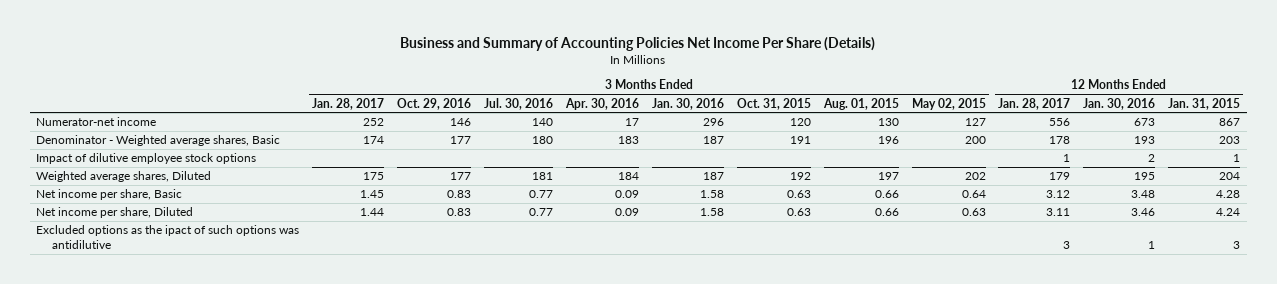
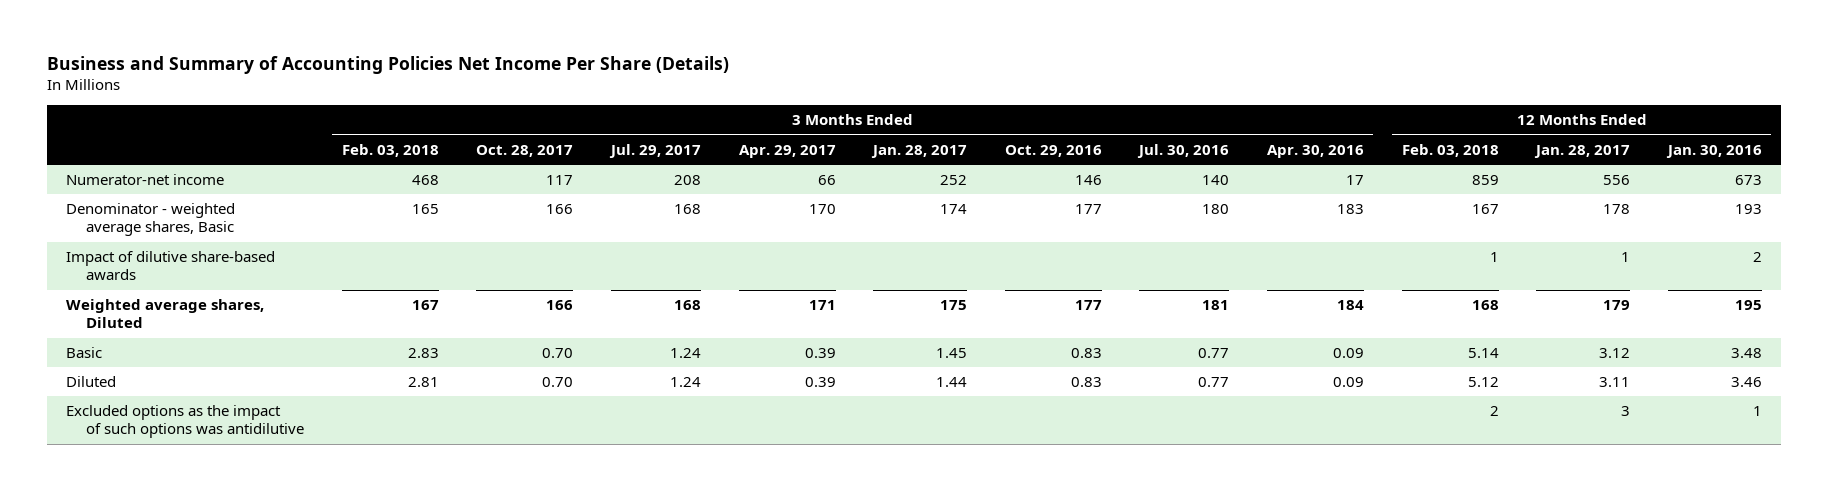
[651,97,724,110] Jan. 30, 2016 -> none
[736,97,811,110] Oct. 31, 2015 -> none
[822,97,899,110] Aug. 01, 2015 -> none
[911,97,986,110] May 02, 2015 -> none
[1168,97,1241,110] Jan. 31, 2015 -> none
none -> [341,143,439,157] Feb. 03, 2018
none -> [476,144,574,157] Oct. 28, 2017
none -> [608,143,701,158] Jul. 29, 2017
none -> [738,144,836,158] Apr. 29, 2017
none -> [1401,143,1499,157] Feb. 03, 2018
[36,135,281,147] Denominator - Weighted average shares, Basic -> [65,203,235,237] Denominator - weighted average shares, Basic
[36,153,257,165] Impact of dilutive employee stock options -> [65,251,275,281] Impact of dilutive share-based awards
[36,189,183,201] Net income per share, Basic -> [65,347,102,359] Basic
[36,207,194,219] Net income per share, Diluted -> [65,376,116,388] Diluted
[36,225,300,249] Excluded options as the ipact of such options was antidilutive -> [65,405,304,439] Excluded options as the impact of such options was antidilutive

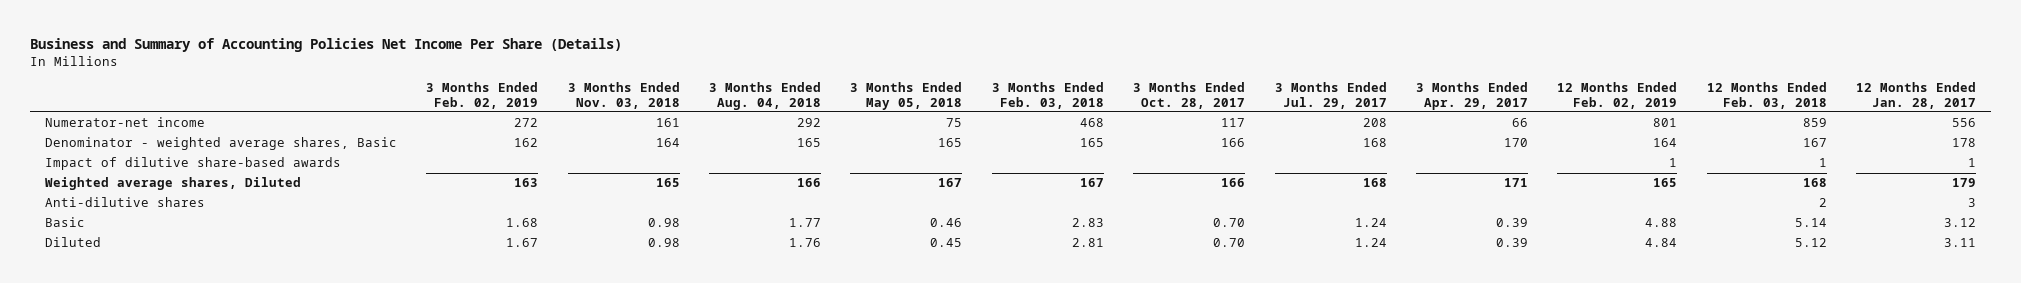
[871,144,968,158] Jan. 28, 2017 -> none
[1004,144,1102,157] Oct. 29, 2016 -> none
[1137,143,1230,158] Jul. 30, 2016 -> none
[1267,144,1365,158] Apr. 30, 2016 -> none
[1666,144,1763,158] Jan. 30, 2016 -> none
none -> [426,82,539,109] 3 Months Ended Feb. 02, 2019
none -> [567,82,680,109] 3 Months Ended Nov. 03, 2018
none -> [708,82,821,110] 3 Months Ended Aug. 04, 2018
none -> [850,82,963,110] 3 Months Ended May 05, 2018
none -> [1557,82,1678,109] 12 Months Ended Feb. 02, 2019
none -> [44,197,205,208] Anti-dilutive shares
[65,405,304,439] Excluded options as the impact of such options was antidilutive -> none

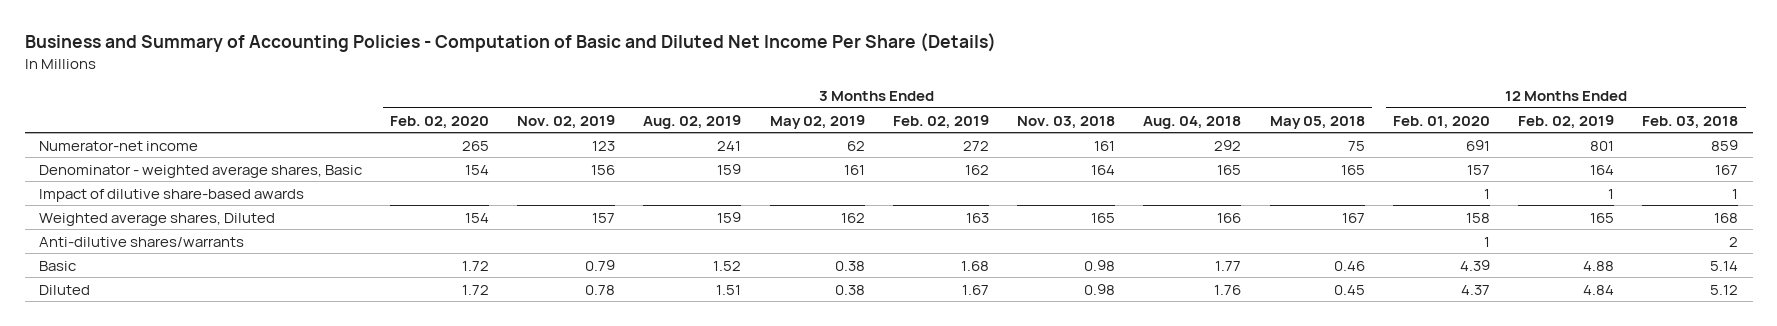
[30,38,623,53] Business and Summary of Accounting Policies Net Income Per Share (Details) -> [24,33,996,53] Business and Summary of Accounting Policies - Computation of Basic and Diluted Net Income Per Share (Details)
[991,82,1104,109] 3 Months Ended Feb. 03, 2018 -> none
[1133,82,1246,109] 3 Months Ended Oct. 28, 2017 -> none
[1274,82,1387,109] 3 Months Ended Jul. 29, 2017 -> none
[1415,82,1528,110] 3 Months Ended Apr. 29, 2017 -> none
[1856,82,1977,109] 12 Months Ended Jan. 28, 2017 -> none
none -> [389,115,489,129] Feb. 02, 2020
none -> [517,114,616,129] Nov. 02, 2019
none -> [643,114,742,129] Aug. 02, 2019
none -> [769,114,865,129] May 02, 2019
none -> [1392,115,1490,129] Feb. 01, 2020
[44,197,205,208] Anti-dilutive shares -> [38,236,244,247] Anti-dilutive shares/warrants

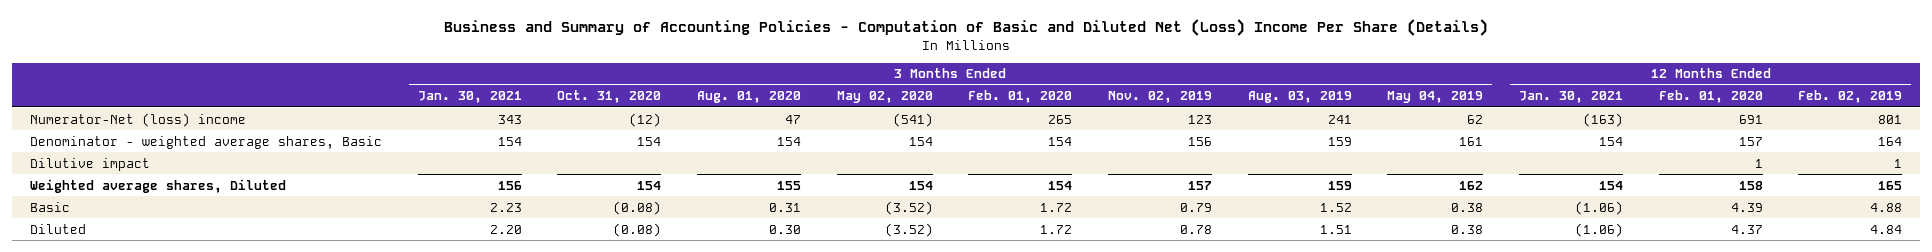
[24,33,996,53] Business and Summary of Accounting Policies - Computation of Basic and Diluted Net Income Per Share (Details) -> [444,19,1489,37] Business and Summary of Accounting Policies - Computation of Basic and Diluted Net (Loss) Income Per Share (Details)
[389,115,489,129] Feb. 02, 2020 -> none
[643,114,742,129] Aug. 02, 2019 -> none
[769,114,865,129] May 02, 2019 -> none
[892,114,989,129] Feb. 02, 2019 -> none
[1017,115,1116,129] Nov. 03, 2018 -> none
[1143,115,1242,129] Aug. 04, 2018 -> none
[1269,115,1365,129] May 05, 2018 -> none
[1642,115,1739,129] Feb. 03, 2018 -> none
none -> [417,91,522,104] Jan. 30, 2021
none -> [557,90,662,104] Oct. 31, 2020
none -> [697,91,802,104] Aug. 01, 2020
none -> [836,91,933,104] May 02, 2020
none -> [968,90,1073,104] Feb. 01, 2020
none -> [1247,91,1352,104] Aug. 03, 2019
none -> [1387,91,1484,104] May 04, 2019
none -> [1518,91,1623,104] Jan. 30, 2021
[38,140,198,151] Numerator-net income -> [30,112,247,127] Numerator-Net (loss) income
[38,188,304,202] Impact of dilutive share-based awards -> [30,157,151,171] Dilutive impact
[38,236,244,247] Anti-dilutive shares/warrants -> none

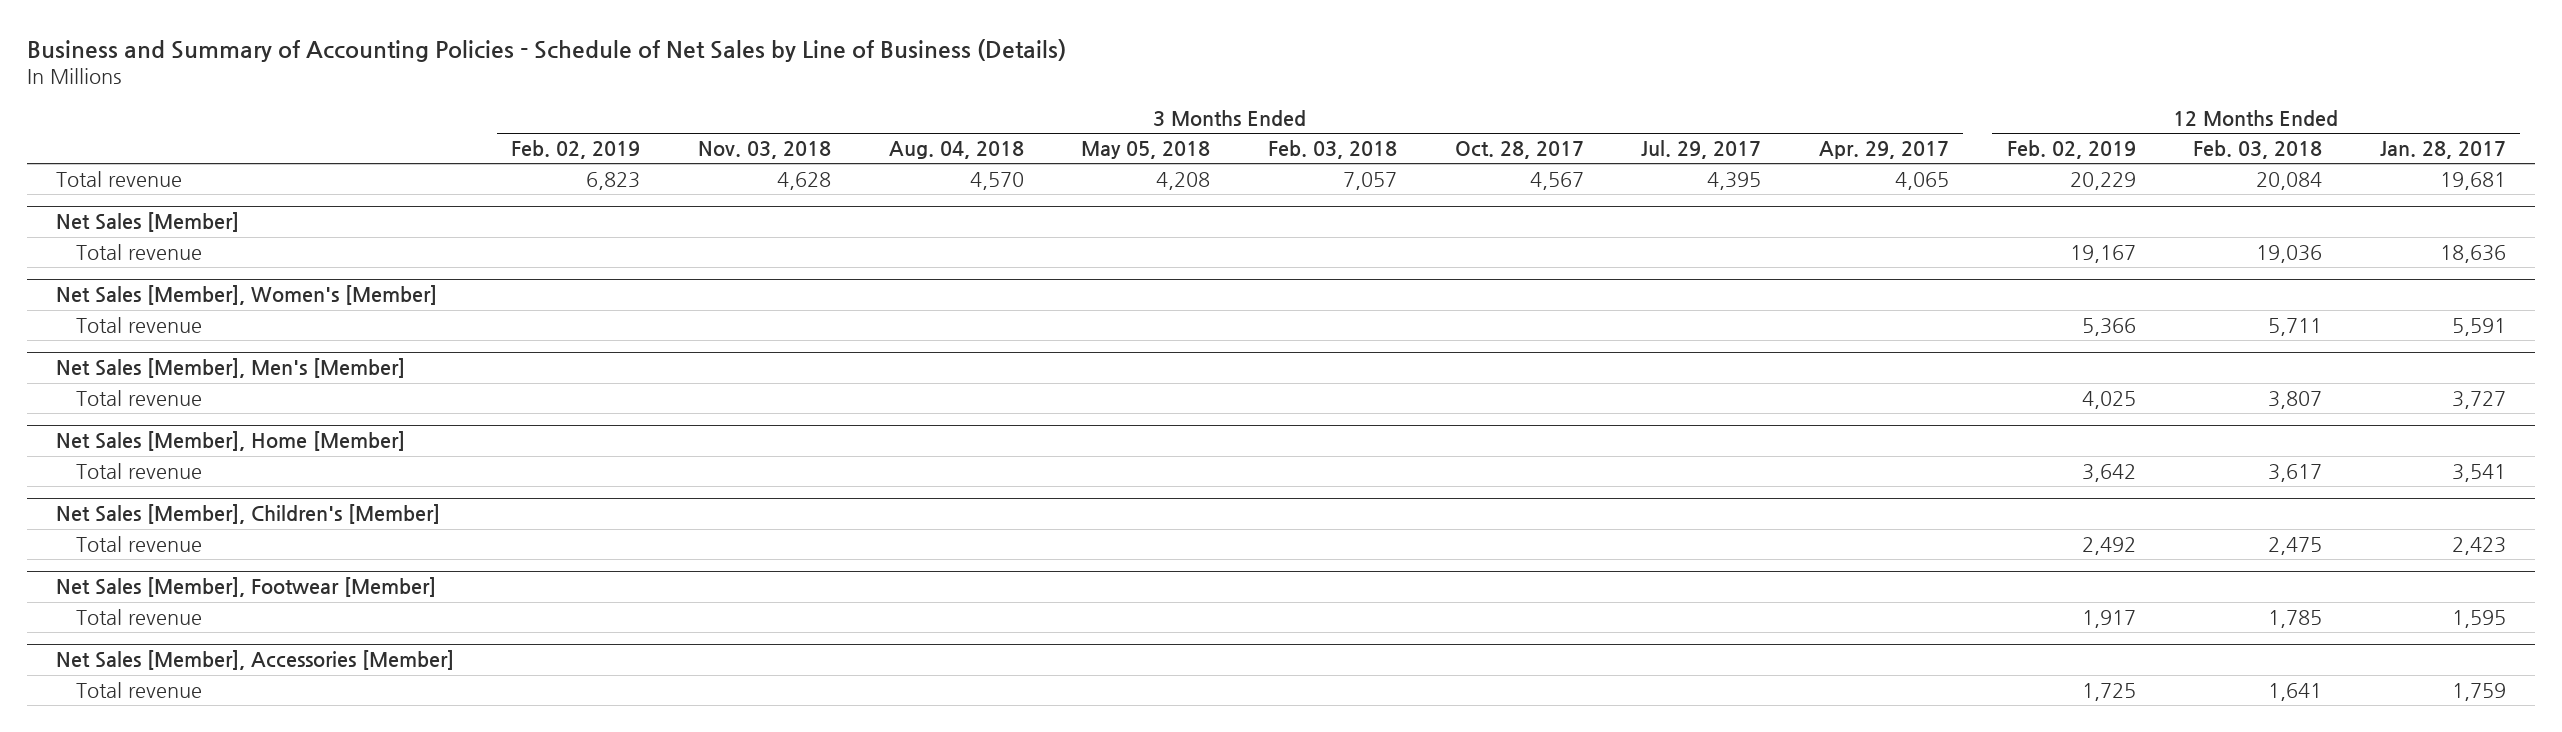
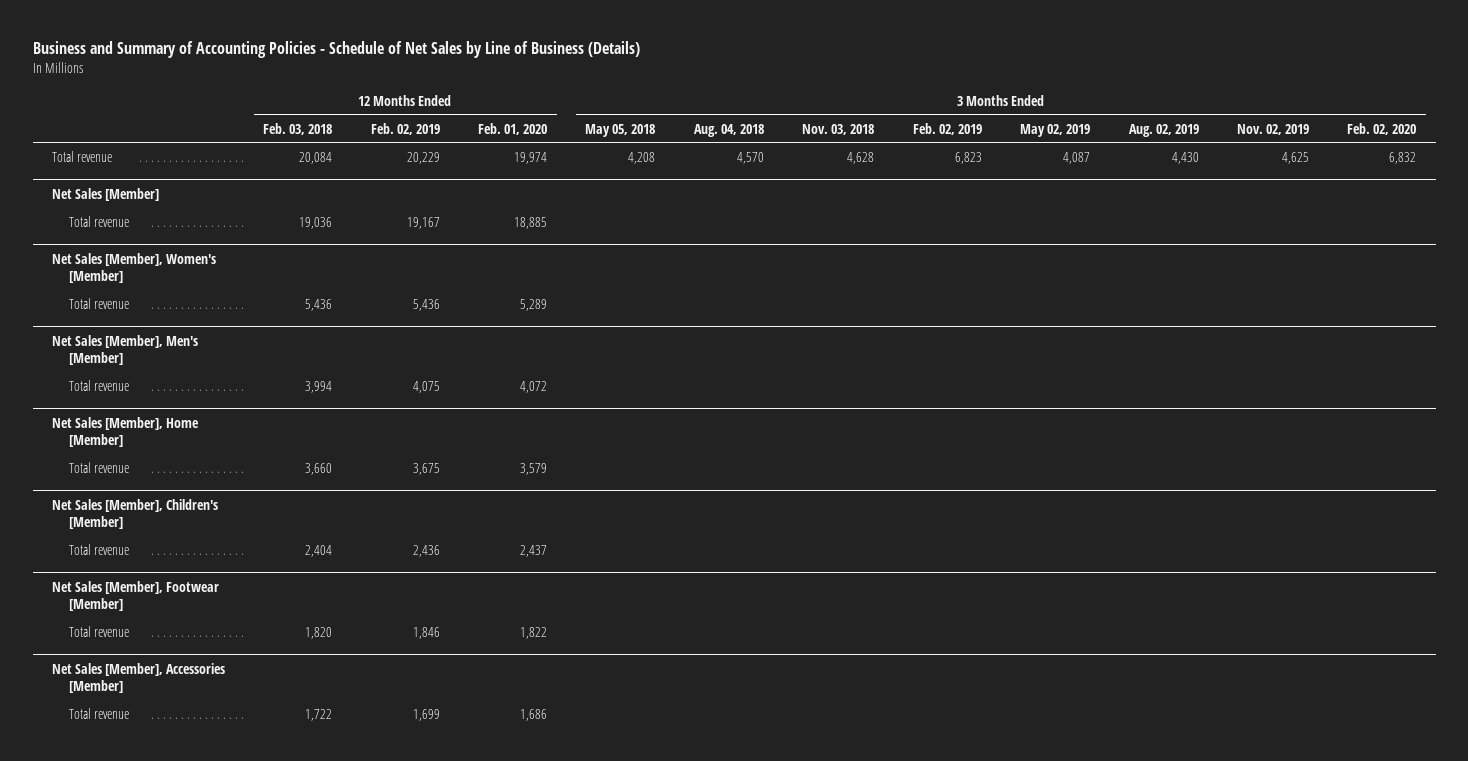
[1268,140,1398,160] Feb. 03, 2018 -> none
[1454,141,1584,160] Oct. 28, 2017 -> none
[1641,140,1762,160] Jul. 29, 2017 -> none
[1819,141,1950,160] Apr. 29, 2017 -> none
[2380,141,2507,160] Jan. 28, 2017 -> none
none -> [478,122,548,135] Feb. 01, 2020
none -> [1020,123,1091,137] May 02, 2019
none -> [1128,123,1199,137] Aug. 02, 2019
none -> [1237,123,1310,135] Nov. 02, 2019
none -> [1347,122,1417,135] Feb. 02, 2020
[2081,317,2136,336] 5,366 -> [412,298,440,311] 5,436
[2268,317,2323,336] 5,711 -> [305,298,333,311] 5,436
[2081,390,2136,409] 4,025 -> [412,380,440,393] 4,075
[2268,390,2323,409] 3,807 -> [305,380,333,393] 3,994
[2081,463,2136,482] 3,642 -> [412,462,440,475] 3,675
[2268,463,2323,482] 3,617 -> [305,462,333,475] 3,660
[2081,536,2136,555] 2,492 -> [412,544,440,557] 2,436
[2268,536,2323,555] 2,475 -> [305,544,333,557] 2,404
[2081,609,2136,628] 1,917 -> [412,626,440,639] 1,846
[2268,609,2323,628] 1,785 -> [305,626,333,639] 1,820
[2081,682,2136,701] 1,725 -> [412,708,440,721] 1,699
[2268,682,2323,701] 1,641 -> [305,708,333,721] 1,722

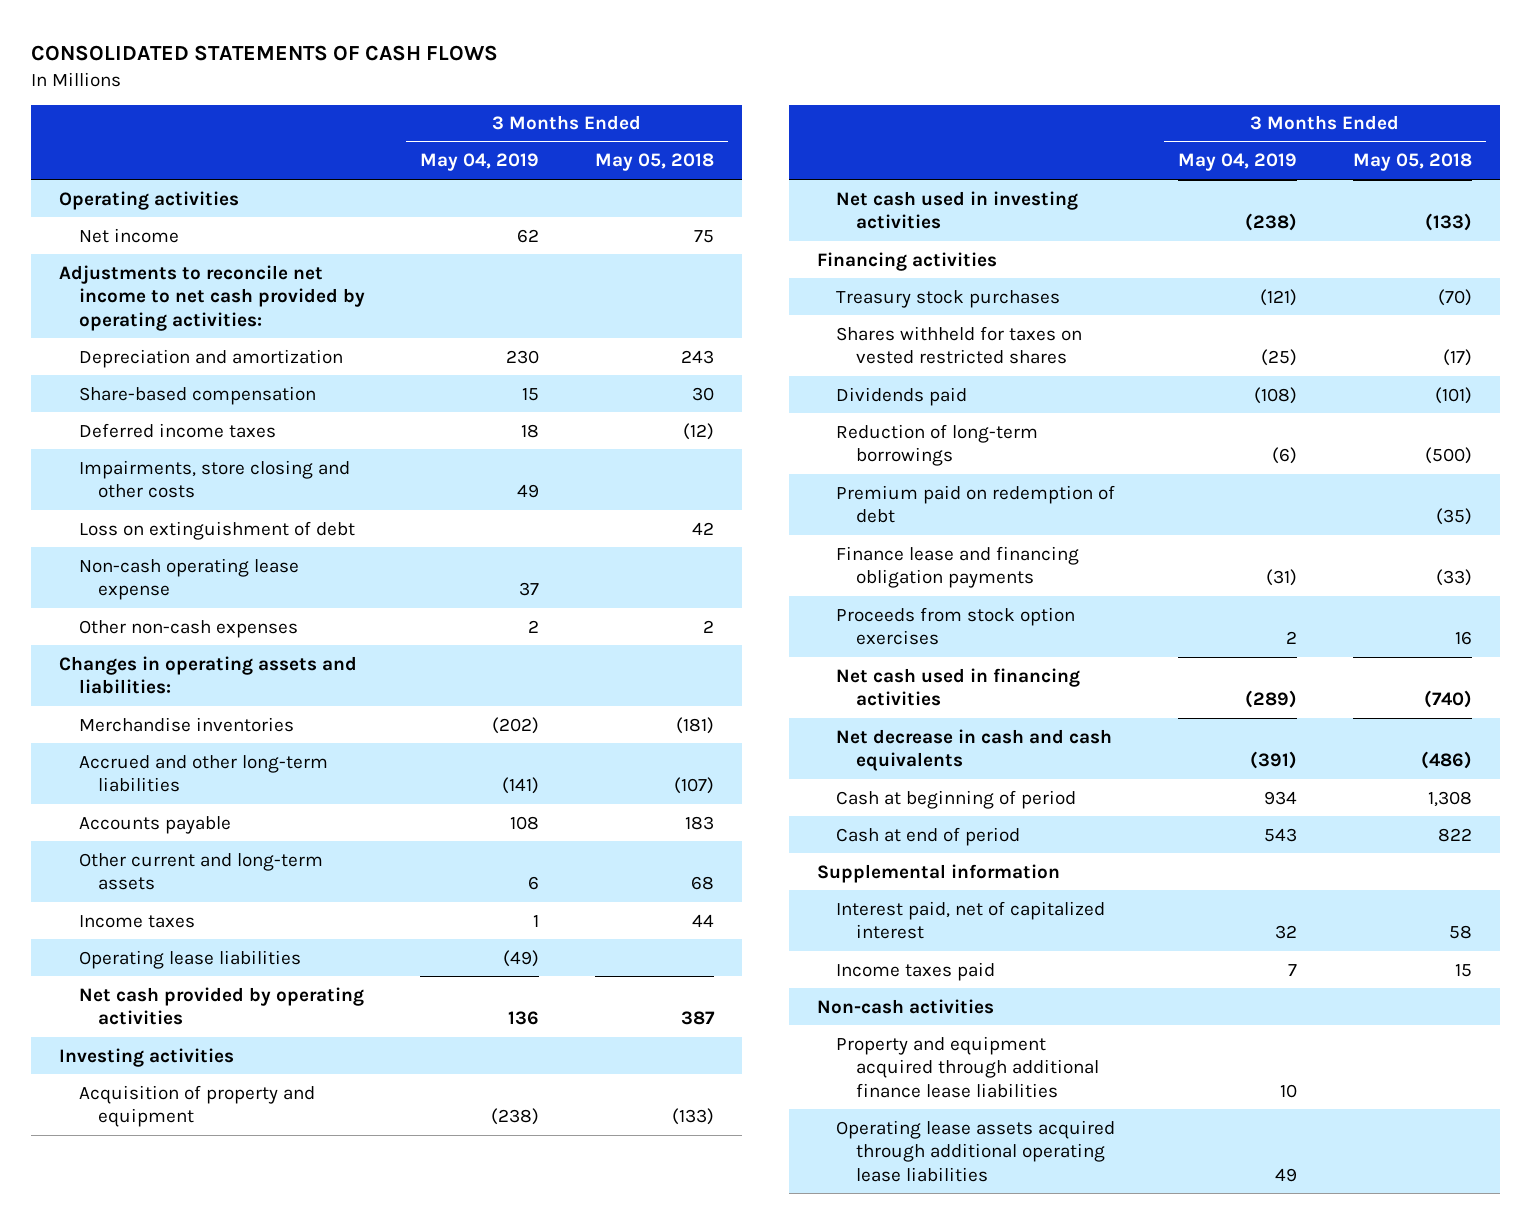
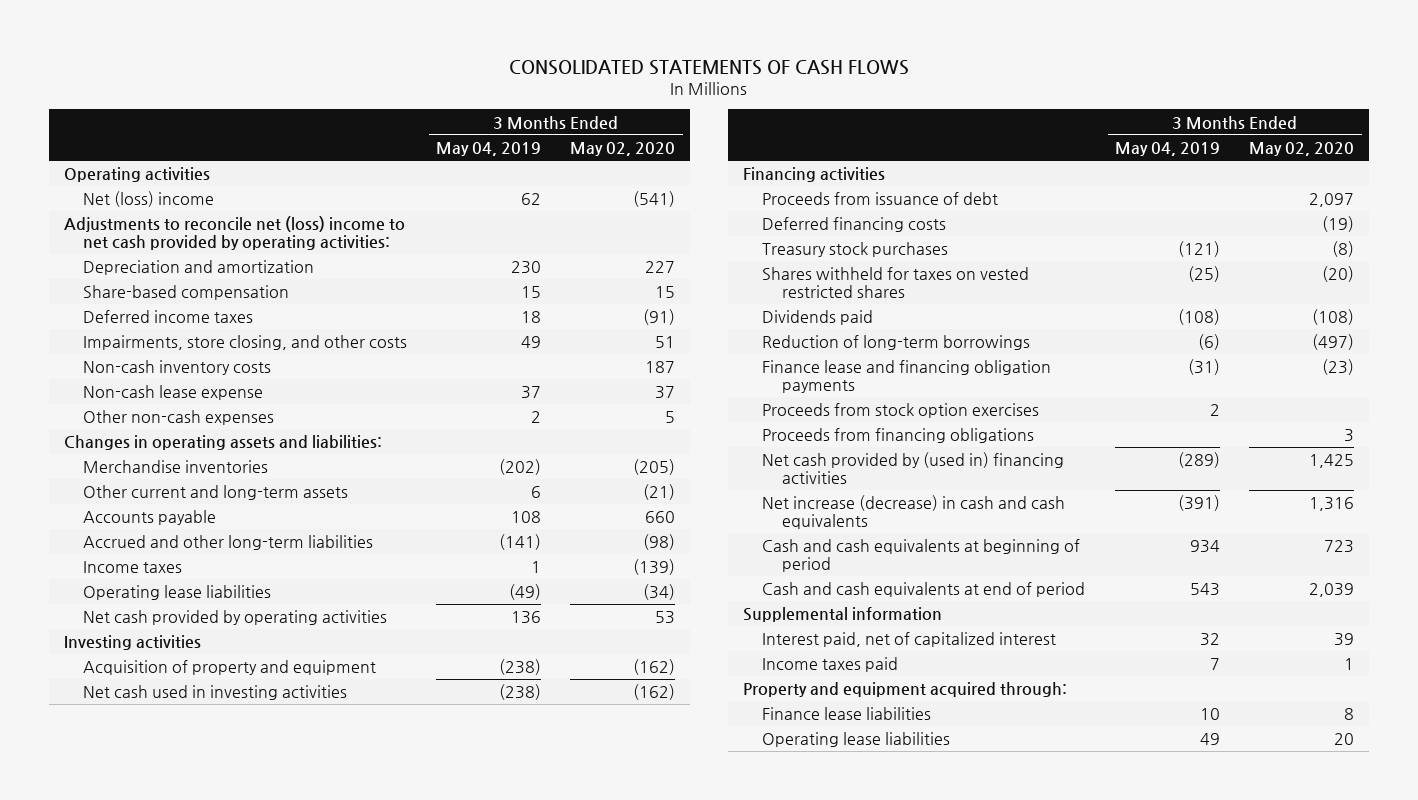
[594,153,714,172] May 05, 2018 -> none
none -> [570,142,676,157] May 02, 2020
[78,227,179,243] Net income -> [83,191,215,208] Net (loss) income
[58,264,365,331] Adjustments to reconcile net income to net cash provided by operating activities: -> [63,216,405,251] Adjustments to reconcile net (loss) income to net cash provided by operating activities:
[78,520,355,540] Loss on extinguishment of debt -> none
[78,459,350,499] Impairments, store closing and other costs -> [83,335,408,351] Impairments, store closing, and other costs
none -> [83,360,272,376] Non-cash inventory costs
[78,557,299,601] Non-cash operating lease expense -> [83,385,264,401] Non-cash lease expense
[78,815,231,834] Accounts payable -> [83,510,217,526] Accounts payable
[78,754,328,793] Accrued and other long-term liabilities -> [83,535,374,551] Accrued and other long-term liabilities
none -> [762,192,999,206] Proceeds from issuance of debt
none -> [762,217,947,233] Deferred financing costs
[836,484,1116,524] Premium paid on redemption of debt -> none
none -> [762,428,1035,444] Proceeds from financing obligations
[836,667,1081,707] Net cash used in financing activities -> [762,452,1065,485] Net cash provided by (used in) financing activities
[836,728,1113,772] Net decrease in cash and cash equivalents -> [762,495,1066,530] Net increase (decrease) in cash and cash equivalents
[836,789,1077,809] Cash at beginning of period -> [762,539,1081,573] Cash and cash equivalents at beginning of period
[836,826,1021,846] Cash at end of period -> [762,582,1086,598] Cash and cash equivalents at end of period
[836,1035,1100,1098] Property and equipment acquired through additional finance lease liabilities -> none
[836,1119,1116,1182] Operating lease assets acquired through additional operating lease liabilities -> none
[816,998,994,1014] Non-cash activities -> [742,682,1067,698] Property and equipment acquired through:
none -> [762,707,932,721] Finance lease liabilities
none -> [762,732,951,748] Operating lease liabilities

